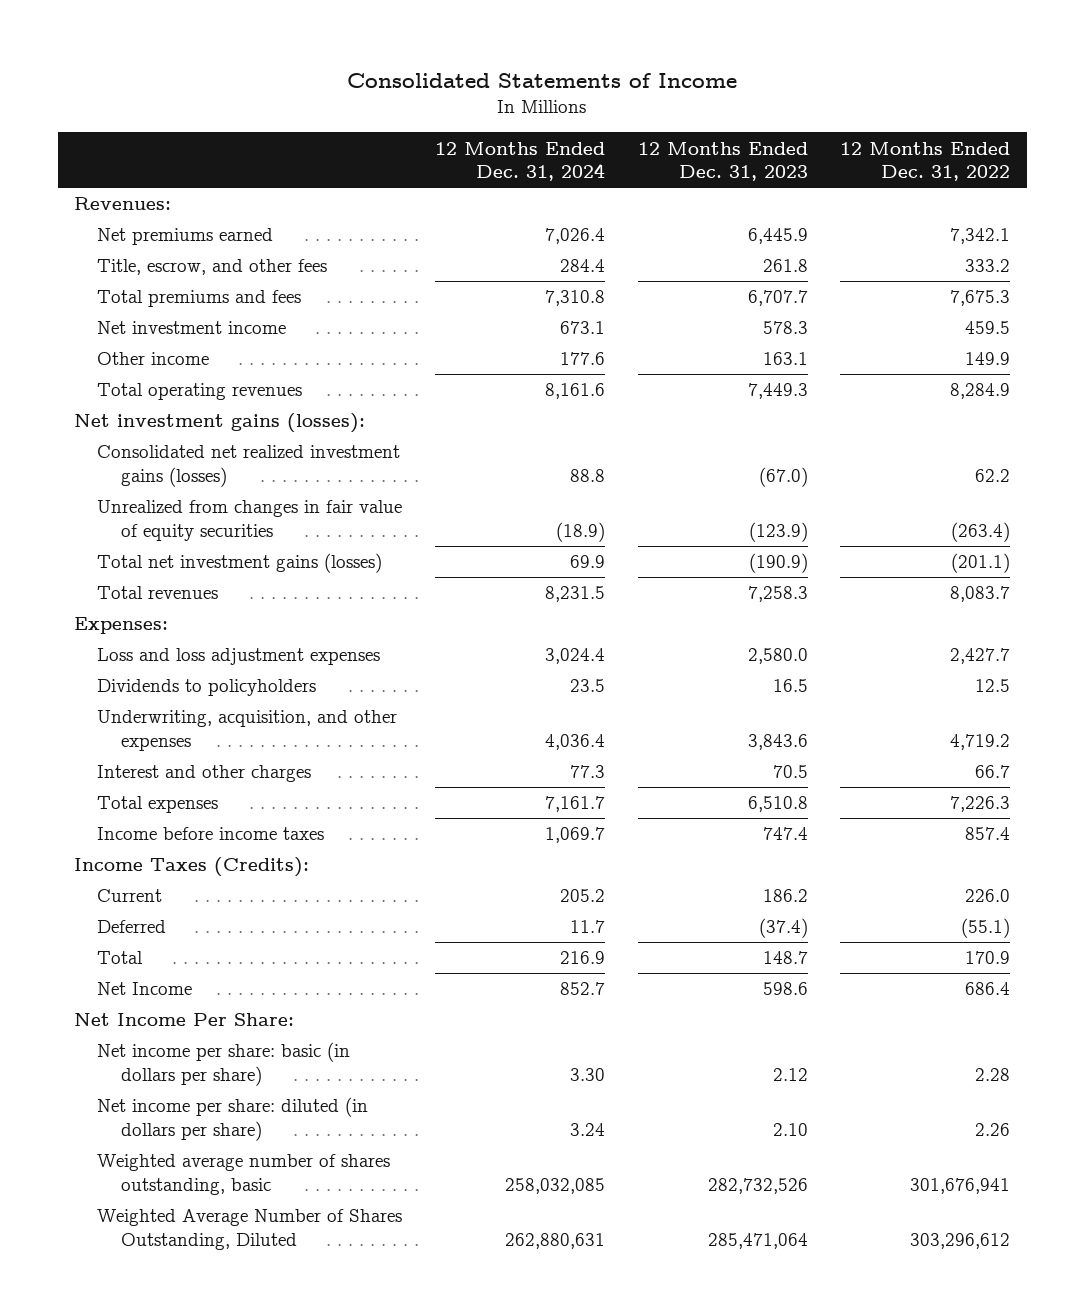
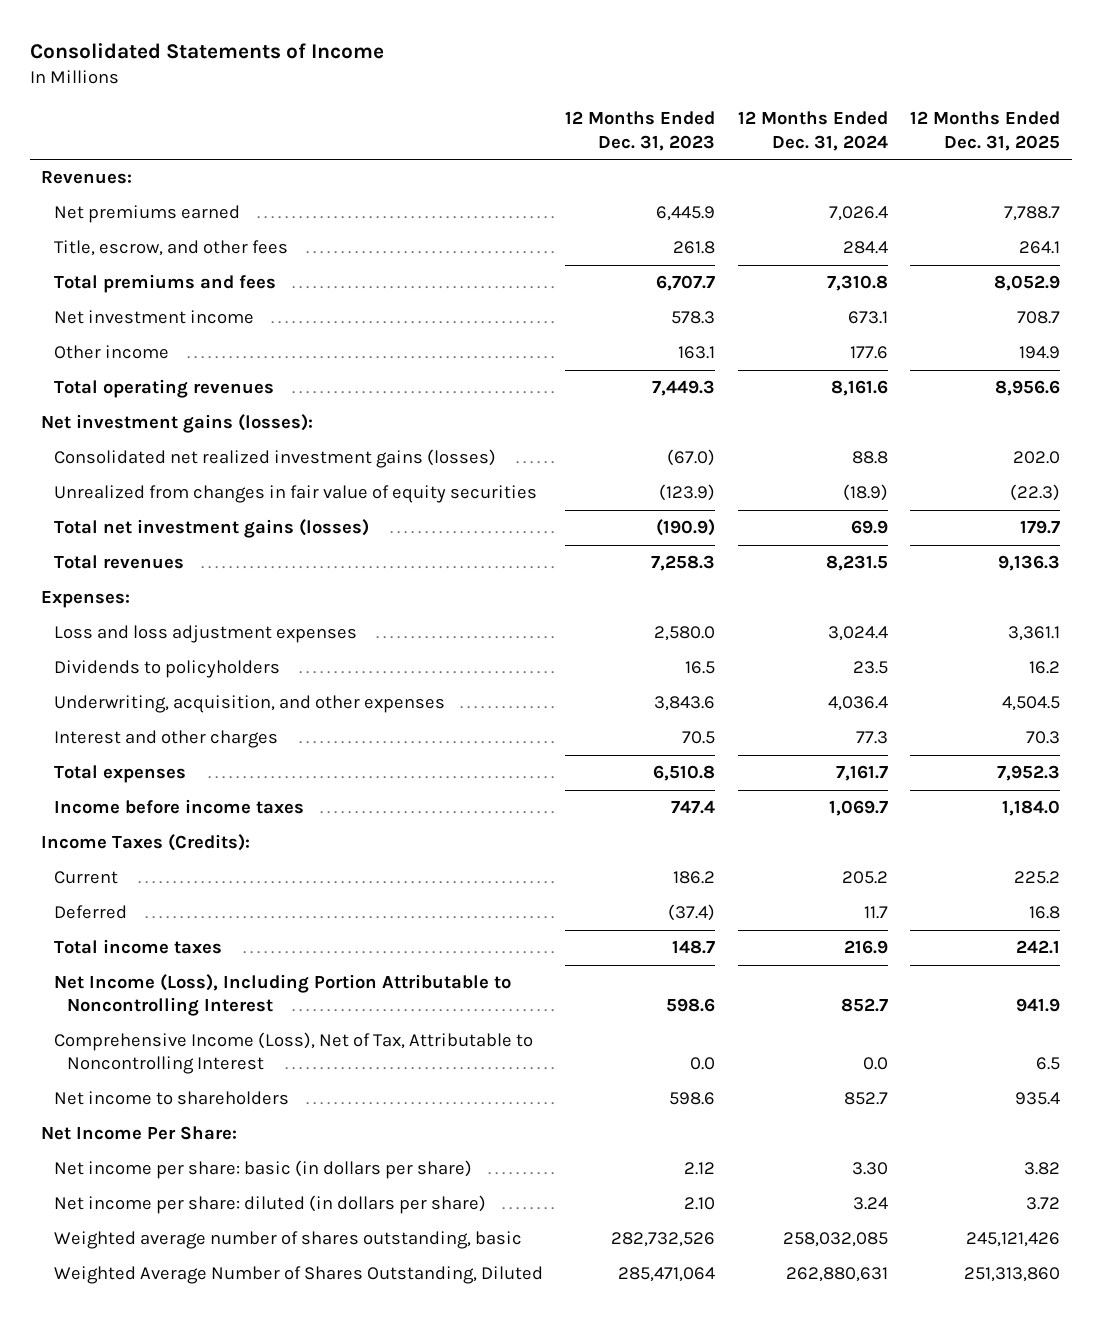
[840,141,1011,182] 12 Months Ended Dec. 31, 2022 -> none
none -> [910,111,1061,151] 12 Months Ended Dec. 31, 2025
[97,951,144,965] Total -> [53,939,222,955] Total income taxes
none -> [53,974,511,1017] Net Income (Loss), Including Portion Attributable to Noncontrolling Interest
none -> [53,1032,533,1075] Comprehensive Income (Loss), Net of Tax, Attributable to Noncontrolling Interest
[97,982,193,996] Net Income -> [53,1091,289,1106] Net income to shareholders

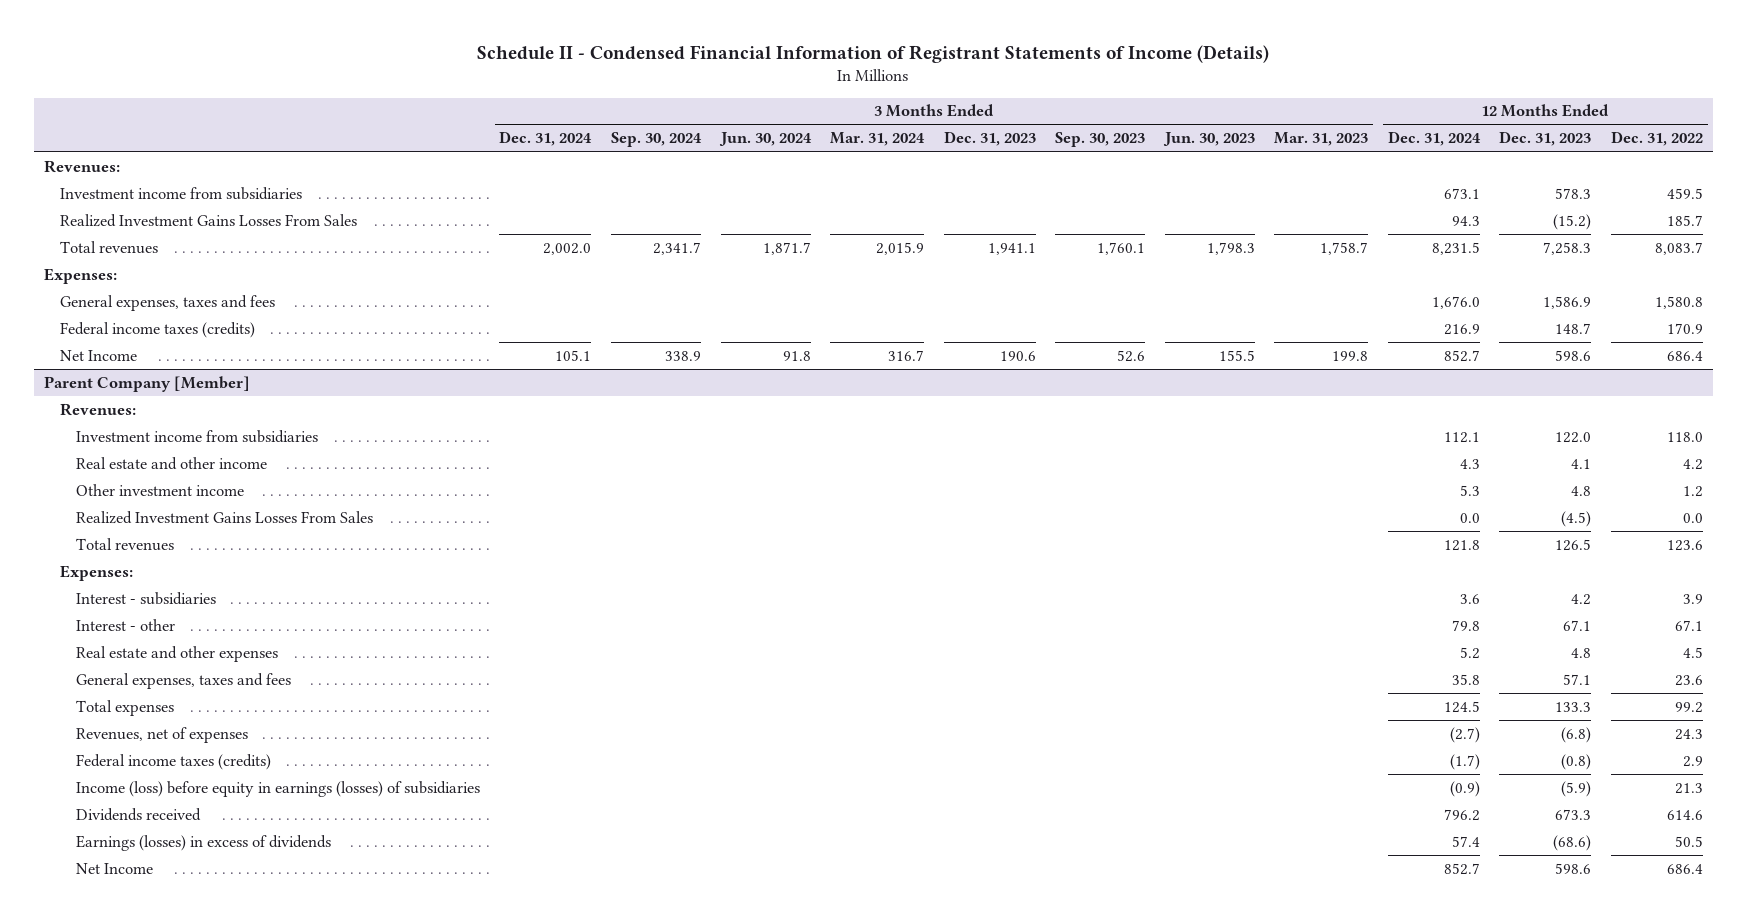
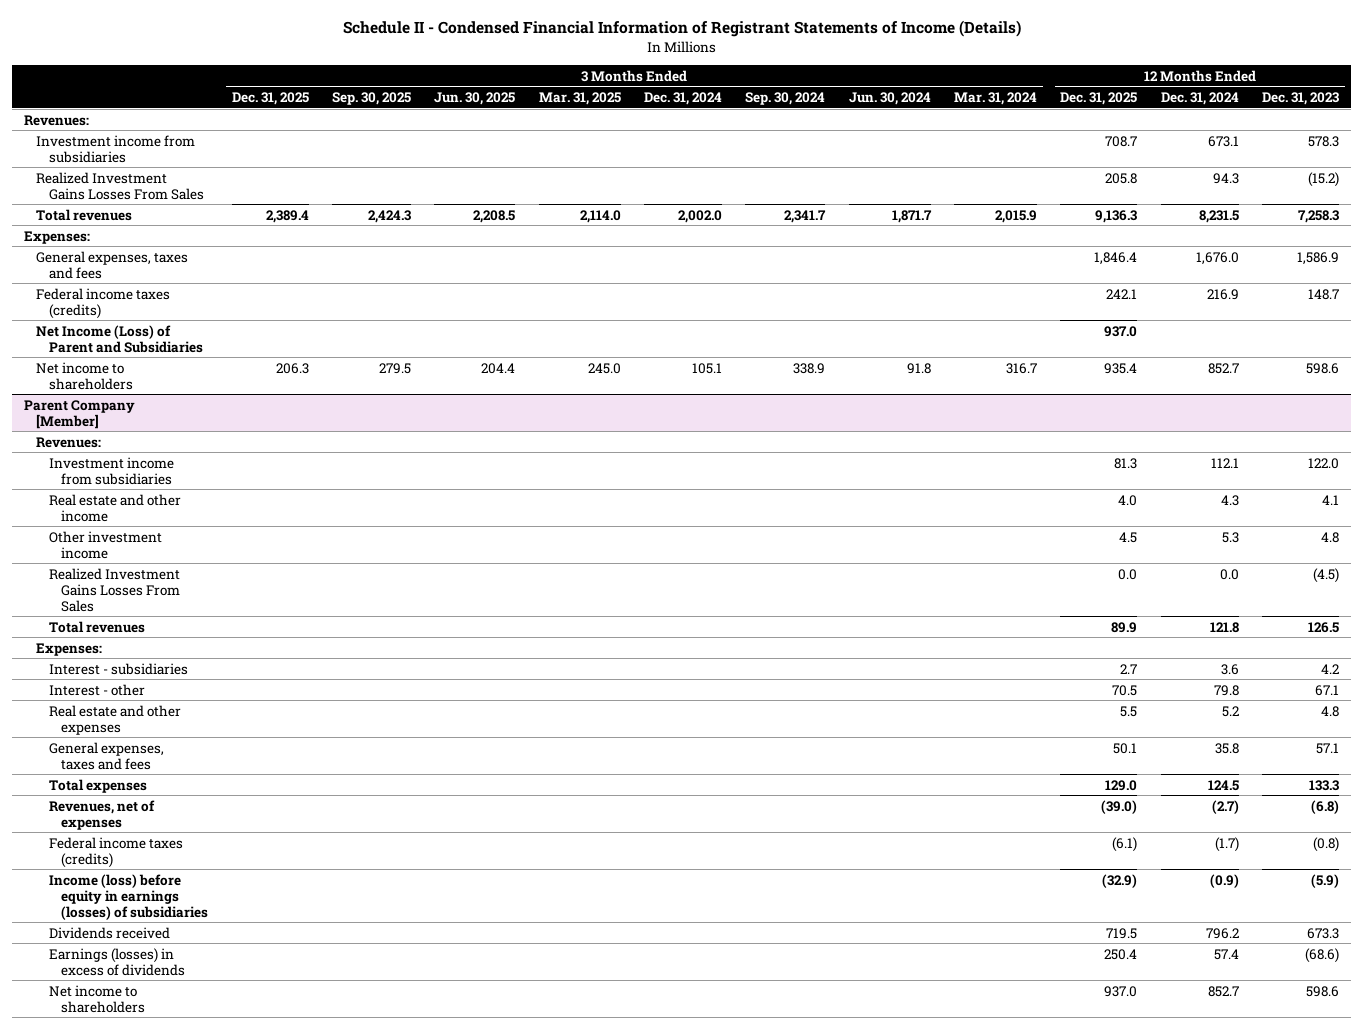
[943,131,1036,147] Dec. 31, 2023 -> none
[1055,132,1146,148] Sep. 30, 2023 -> none
[1162,132,1255,147] Jun. 30, 2023 -> none
[1274,132,1369,147] Mar. 31, 2023 -> none
[1610,131,1703,147] Dec. 31, 2022 -> none
none -> [231,92,309,106] Dec. 31, 2025
none -> [331,92,411,106] Sep. 30, 2025
none -> [434,92,516,106] Jun. 30, 2025
none -> [538,92,621,106] Mar. 31, 2025
none -> [1060,92,1138,106] Dec. 31, 2025
none -> [36,324,203,353] Net Income (Loss) of Parent and Subsidiaries
[59,349,137,361] Net Income -> [36,361,133,390] Net income to shareholders
[75,862,153,874] Net Income -> [48,984,146,1013] Net income to shareholders

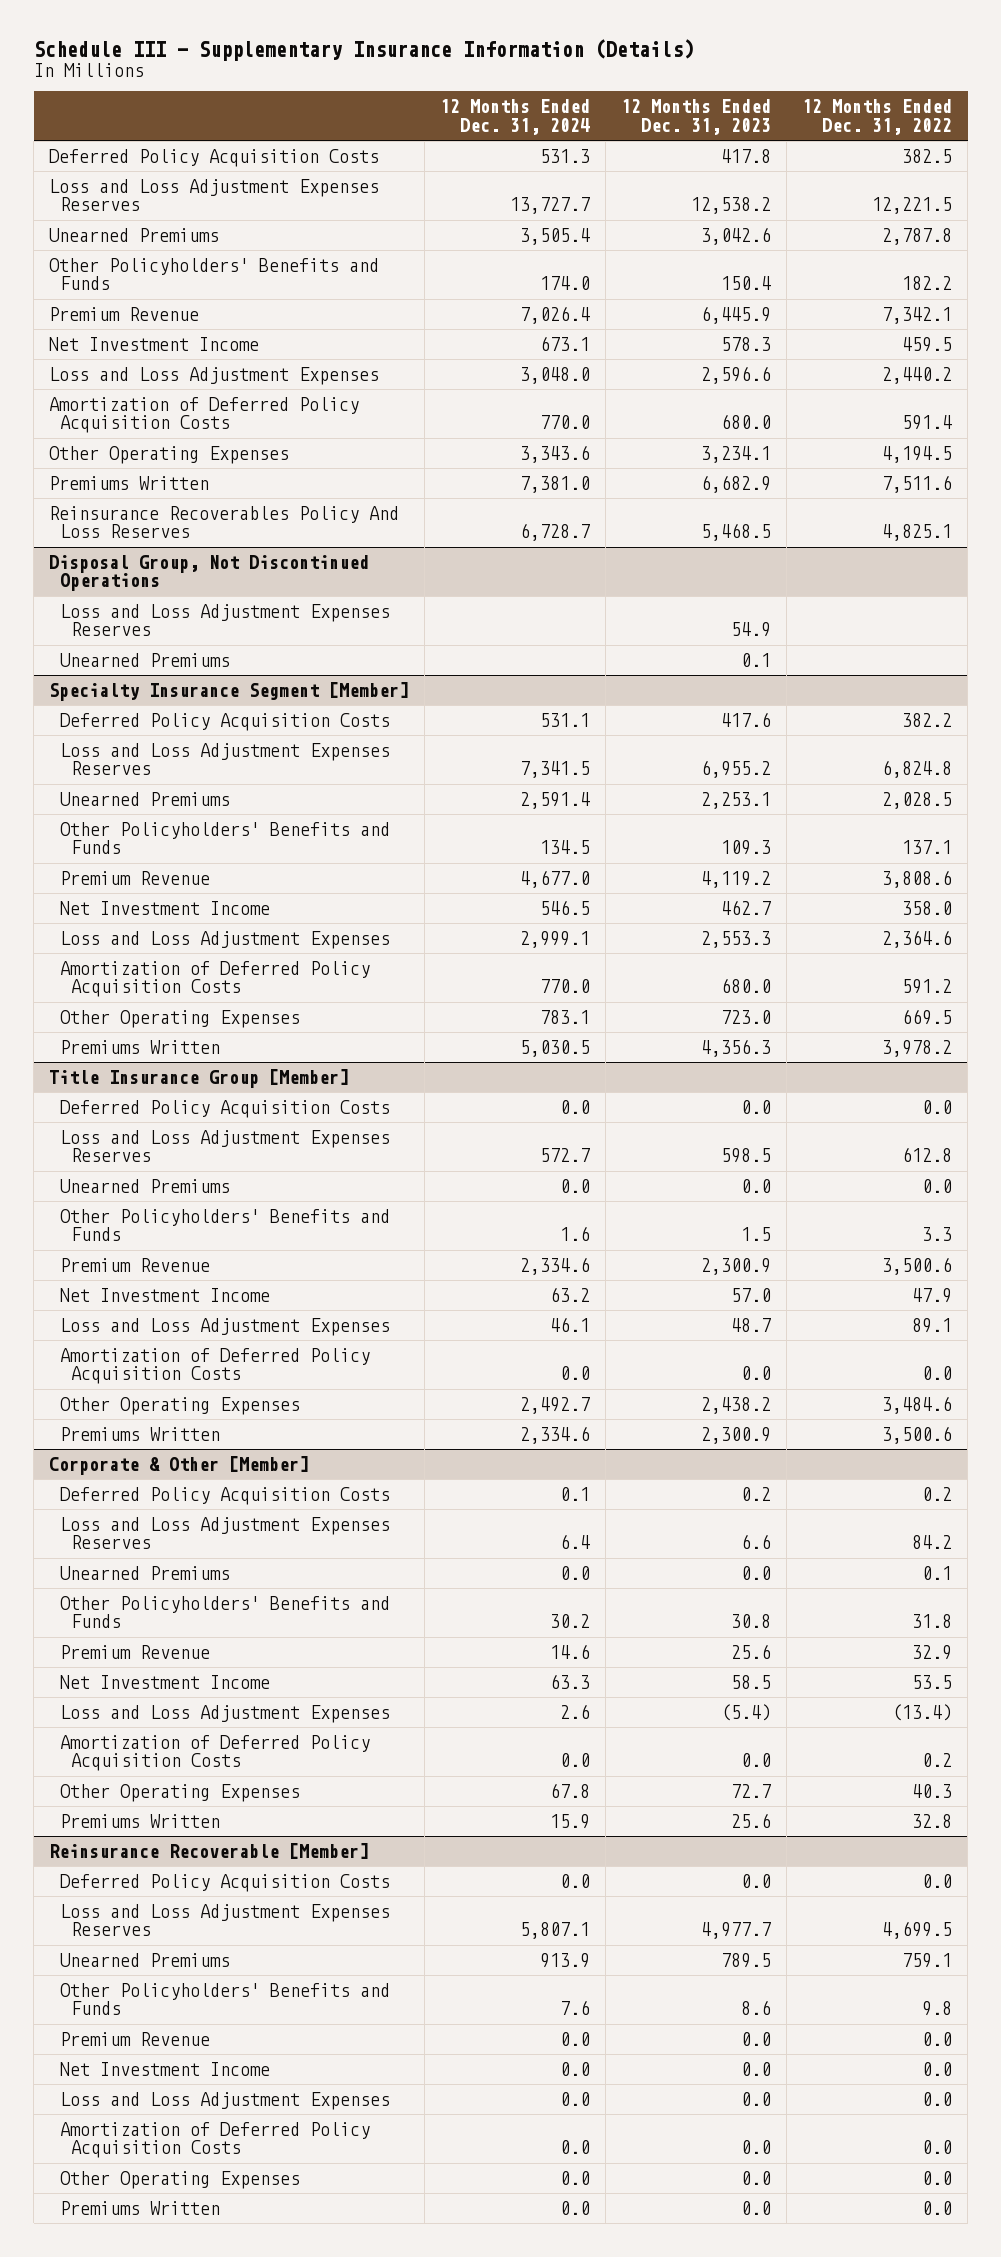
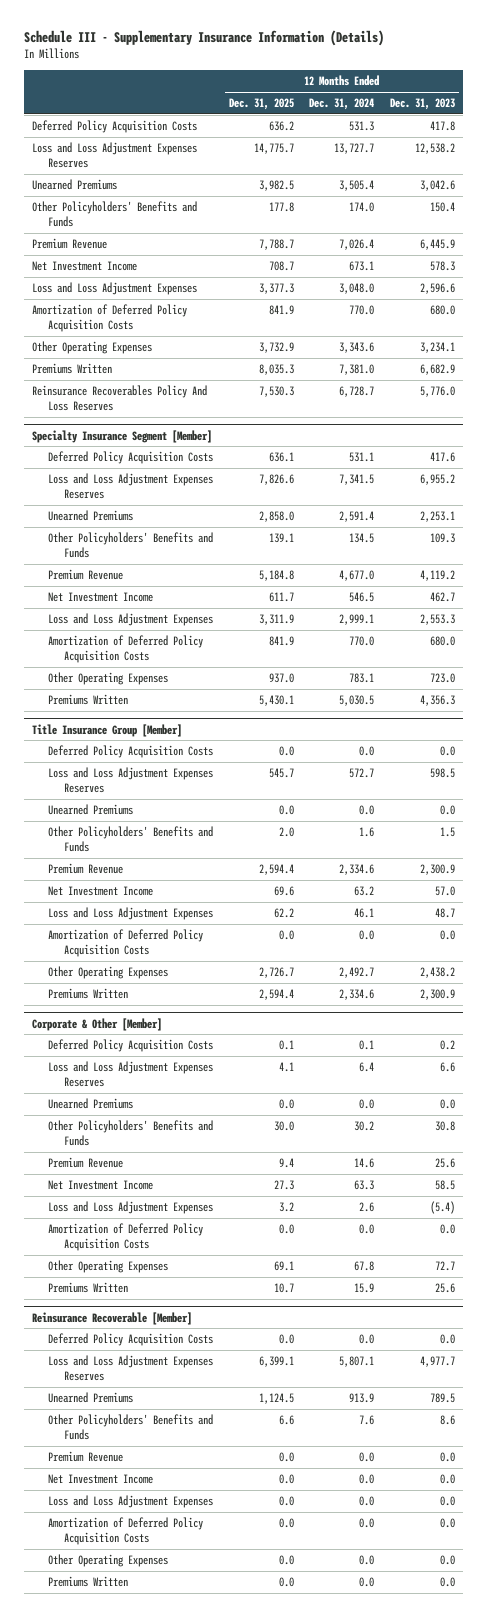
[802,99,953,135] 12 Months Ended Dec. 31, 2022 -> none
none -> [228,98,294,111] Dec. 31, 2025
[49,554,370,592] Disposal Group, Not Discontinued Operations -> none
[60,603,391,637] Loss and Loss Adjustment Expenses Reserves -> none
[60,652,231,667] Unearned Premiums -> none
[701,523,772,542] 5,468.5 -> [420,386,456,398] 5,776.0

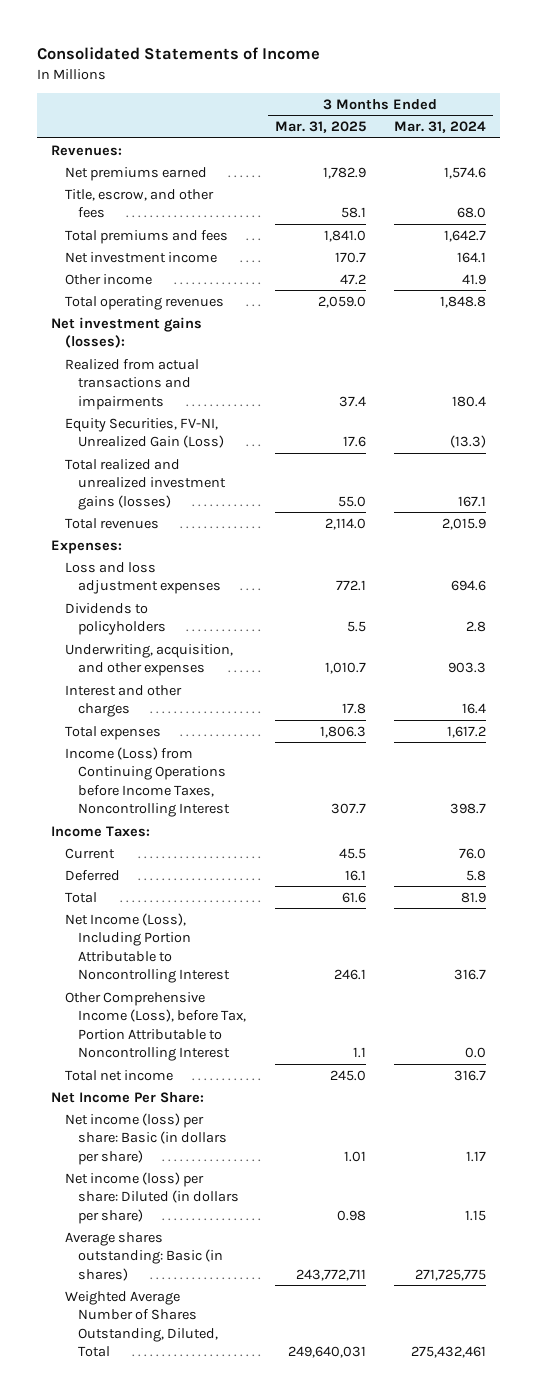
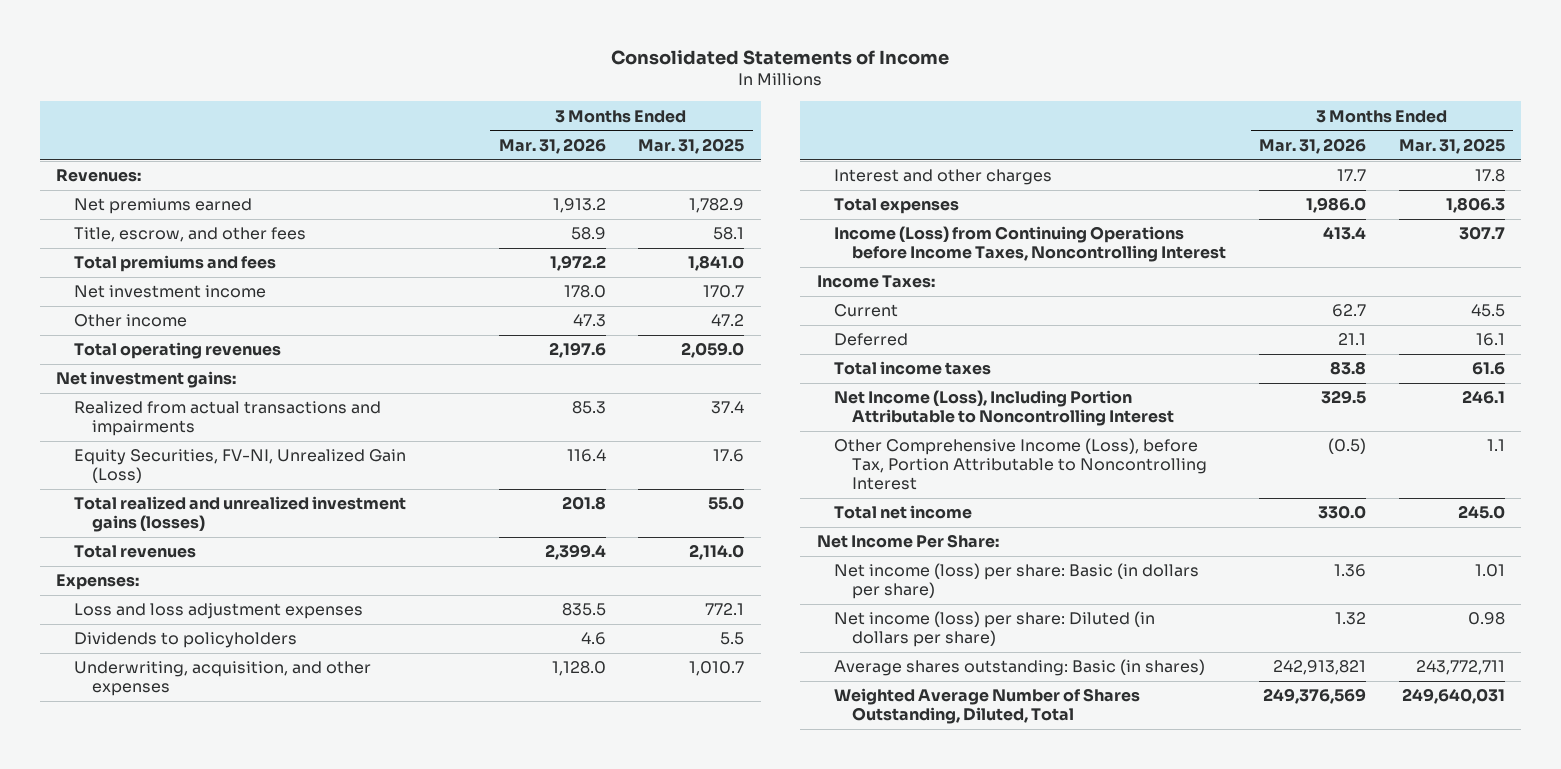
[393,120,486,133] Mar. 31, 2024 -> none
none -> [498,137,606,154] Mar. 31, 2026
[51,316,203,349] Net investment gains (losses): -> [56,371,237,389] Net investment gains:
[64,891,97,903] Total -> [834,361,992,376] Total income taxes

